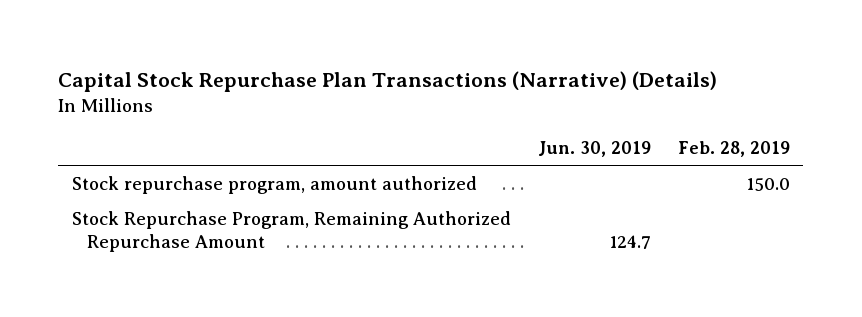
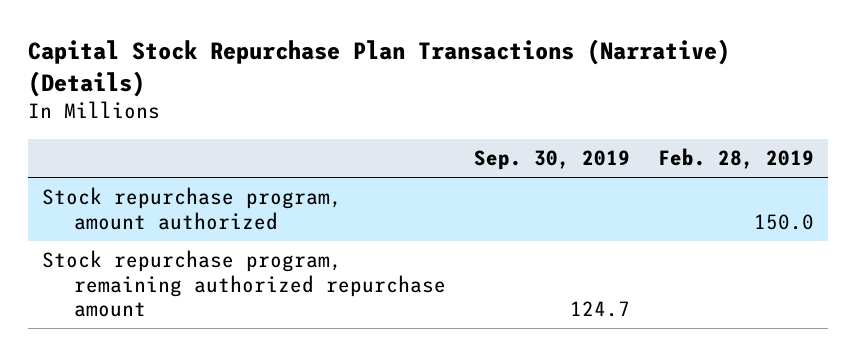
[537,141,651,158] Jun. 30, 2019 -> none
none -> [473,149,630,170] Sep. 30, 2019
[71,210,511,252] Stock Repurchase Program, Remaining Authorized Repurchase Amount -> [41,250,446,318] Stock repurchase program, remaining authorized repurchase amount

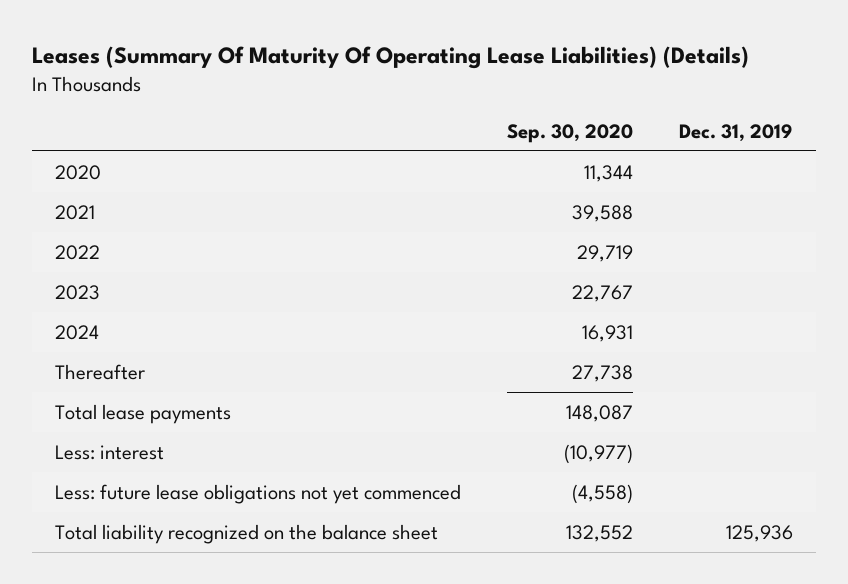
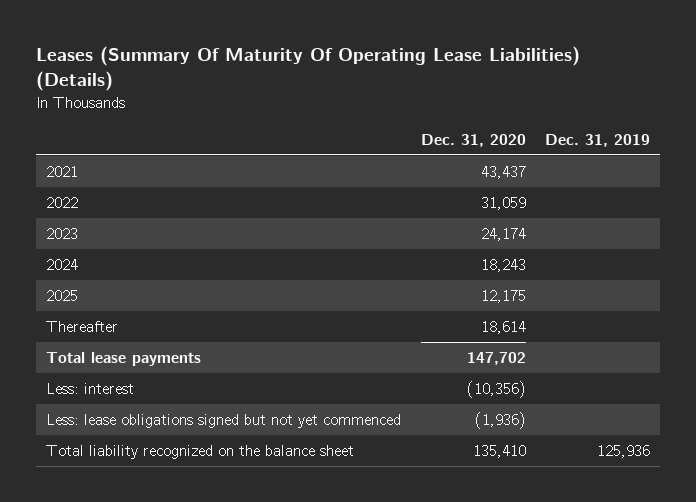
[506,123,633,143] Sep. 30, 2020 -> none
none -> [420,133,526,147] Dec. 31, 2020
[54,164,101,180] 2020 -> none
none -> [46,290,79,302] 2025
[54,483,461,504] Less: future lease obligations not yet commenced -> [46,414,402,429] Less: lease obligations signed but not yet commenced

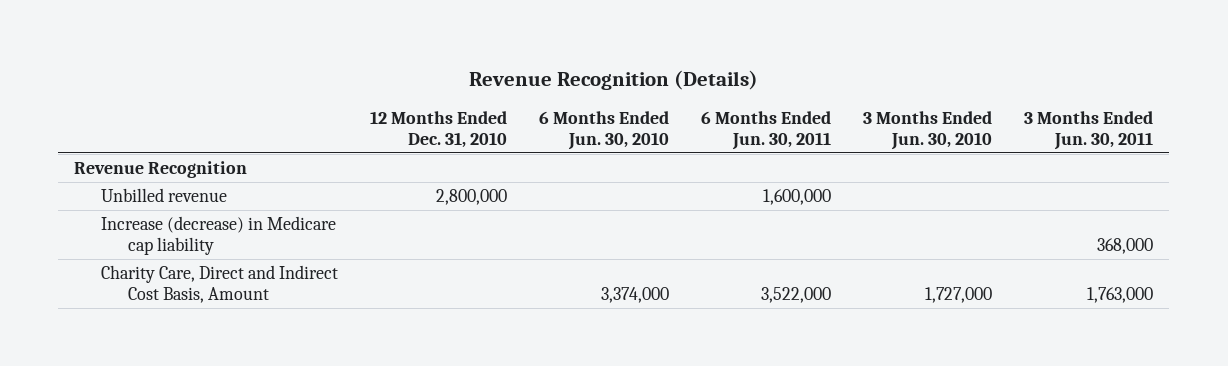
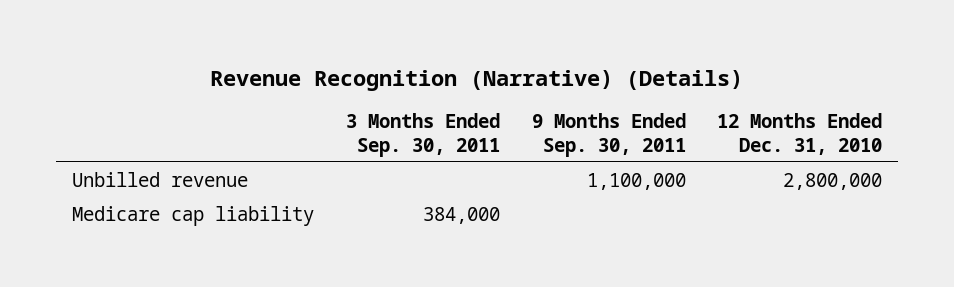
[468,70,758,91] Revenue Recognition (Details) -> [210,69,744,91] Revenue Recognition (Narrative) (Details)
[539,110,670,151] 6 Months Ended Jun. 30, 2010 -> none
[701,110,832,151] 6 Months Ended Jun. 30, 2011 -> none
[863,110,993,151] 3 Months Ended Jun. 30, 2010 -> none
[1024,110,1154,151] 3 Months Ended Jun. 30, 2011 -> none
none -> [345,113,500,157] 3 Months Ended Sep. 30, 2011
none -> [531,113,686,157] 9 Months Ended Sep. 30, 2011
[74,160,248,178] Revenue Recognition -> none
[101,264,339,304] Charity Care, Direct and Indirect Cost Basis, Amount -> none
[101,215,337,256] Increase (decrease) in Medicare cap liability -> [72,205,315,226] Medicare cap liability

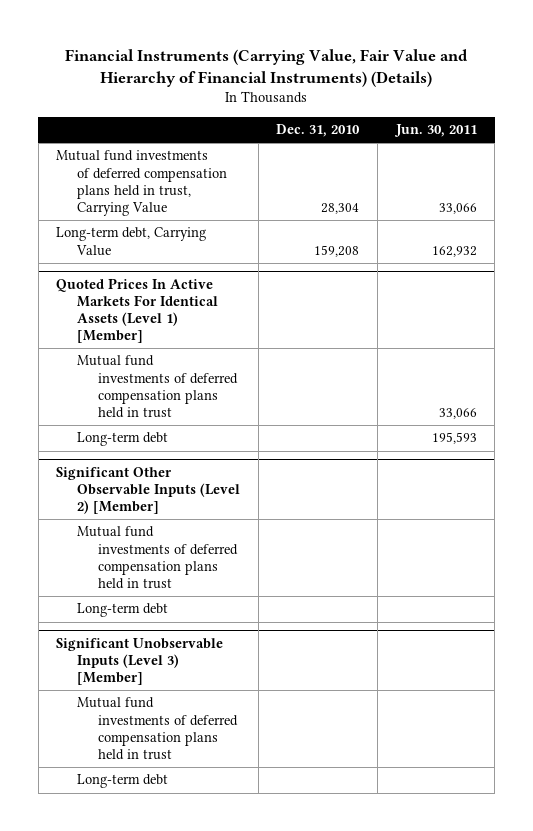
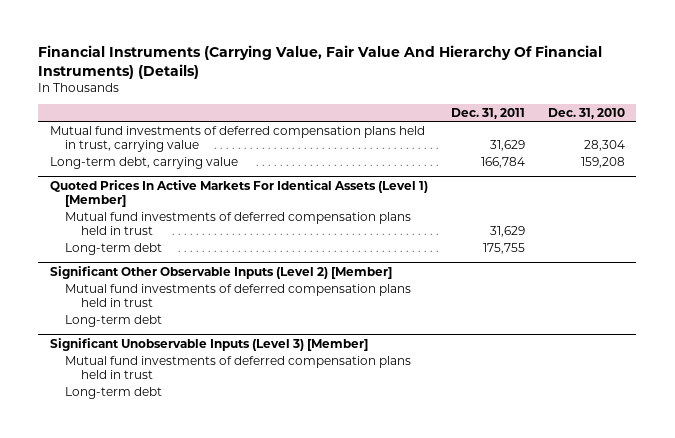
[65,48,469,87] Financial Instruments (Carrying Value, Fair Value and Hierarchy of Financial Instruments) (Details) -> [38,45,603,79] Financial Instruments (Carrying Value, Fair Value And Hierarchy Of Financial Instruments) (Details)
[393,124,477,138] Jun. 30, 2011 -> none
none -> [450,107,525,119] Dec. 31, 2011
[56,150,228,216] Mutual fund investments of deferred compensation plans held in trust, Carrying Value -> [49,125,425,152] Mutual fund investments of deferred compensation plans held in trust, carrying value
[56,227,207,256] Long-term debt, Carrying Value -> [49,156,238,169] Long-term debt, carrying value

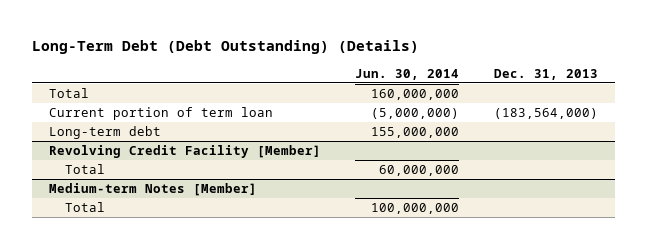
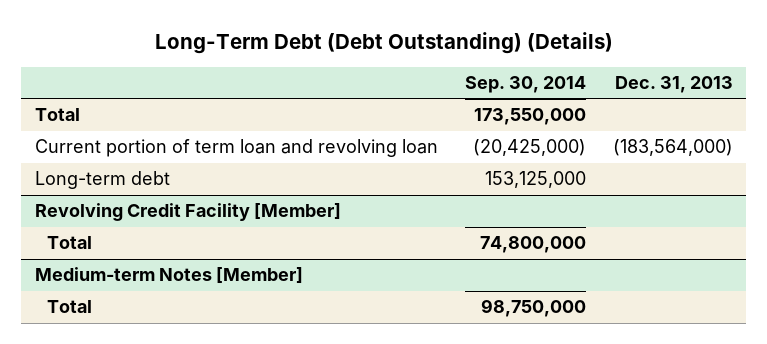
[355,68,460,80] Jun. 30, 2014 -> none
none -> [464,76,586,94] Sep. 30, 2014
[49,107,274,121] Current portion of term loan -> [34,139,438,158] Current portion of term loan and revolving loan

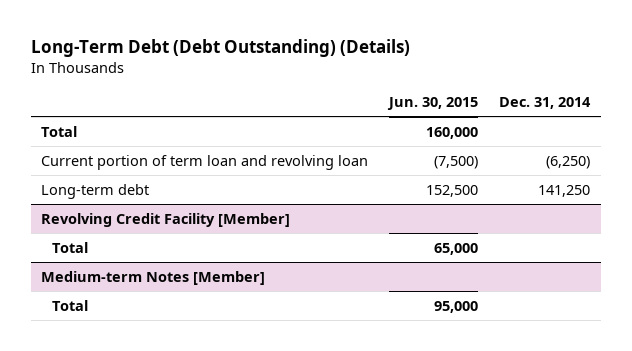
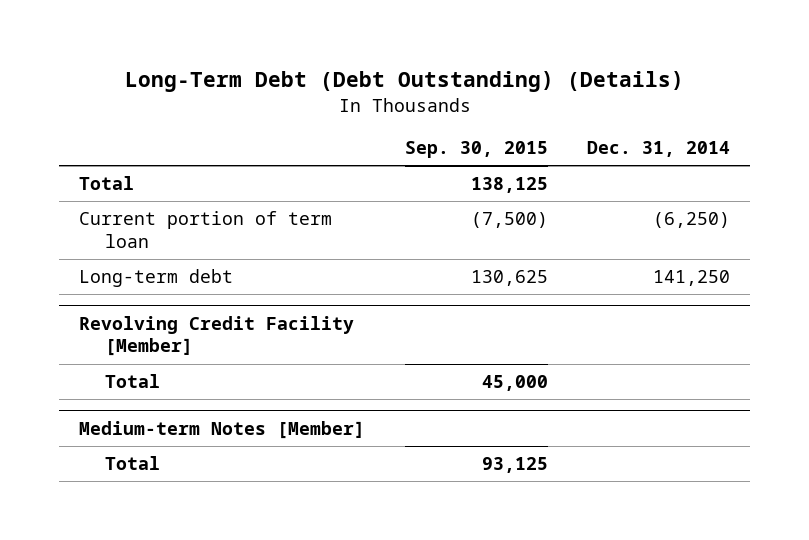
[387,97,479,111] Jun. 30, 2015 -> none
none -> [404,141,548,159] Sep. 30, 2015
[41,154,369,170] Current portion of term loan and revolving loan -> [79,211,333,249] Current portion of term loan

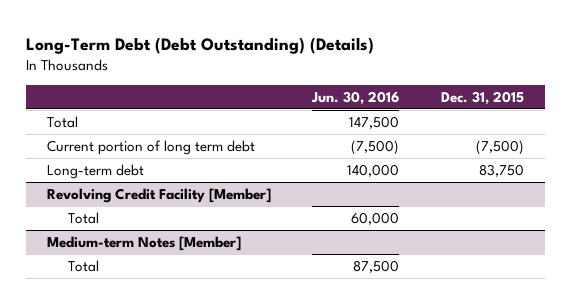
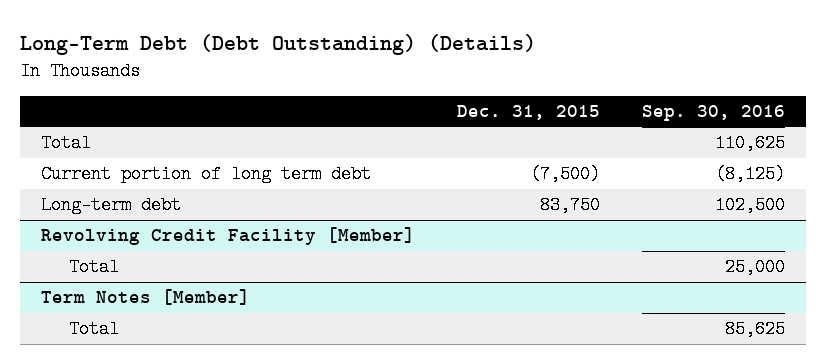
[311,90,400,105] Jun. 30, 2016 -> none
none -> [641,104,785,121] Sep. 30, 2016
[46,235,241,251] Medium-term Notes [Member] -> [40,289,250,306] Term Notes [Member]

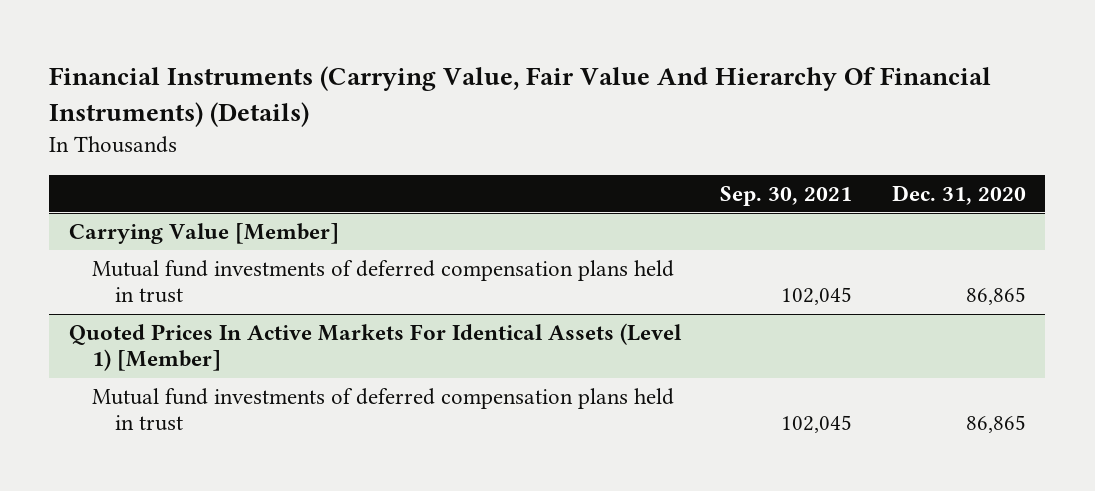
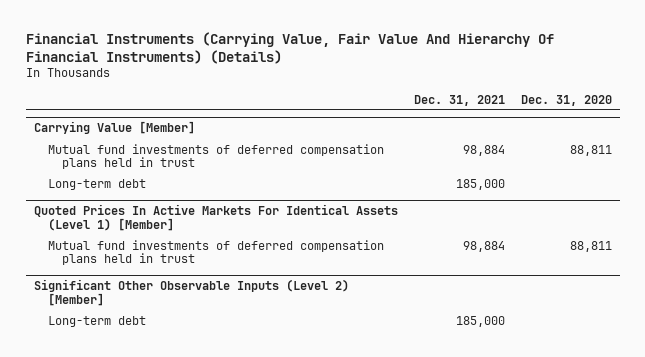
[720,185,853,206] Sep. 30, 2021 -> none
none -> [413,94,505,106] Dec. 31, 2021
[965,287,1026,306] 86,865 -> [569,144,612,156] 88,811
none -> [47,178,146,190] Long-term debt
[965,415,1026,434] 86,865 -> [569,240,612,252] 88,811
none -> [33,279,349,306] Significant Other Observable Inputs (Level 2) [Member]
none -> [47,315,146,327] Long-term debt

